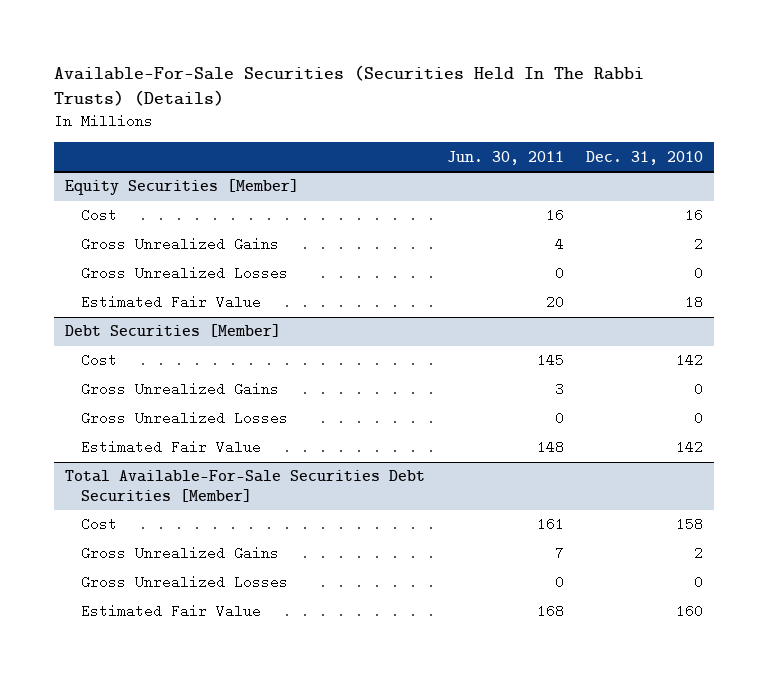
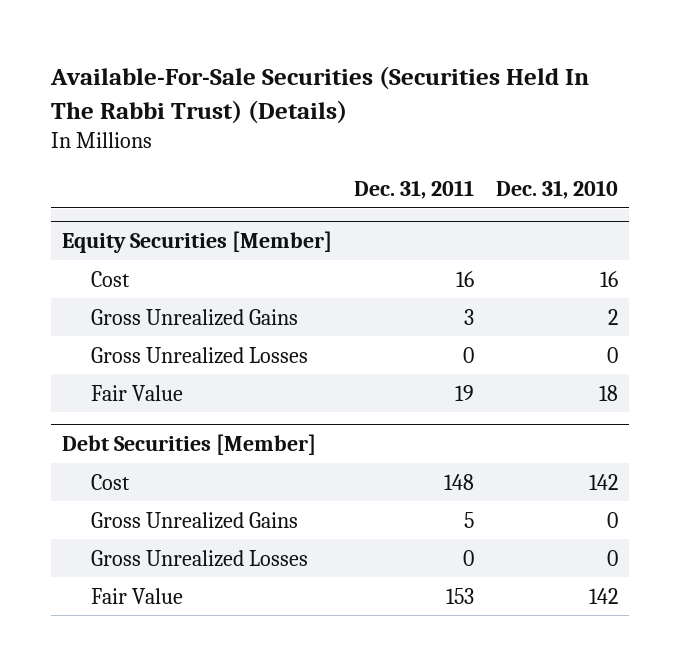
[53,64,644,107] Available-For-Sale Securities (Securities Held In The Rabbi Trusts) (Details) -> [50,65,590,124] Available-For-Sale Securities (Securities Held In The Rabbi Trust) (Details)
[446,150,564,165] Jun. 30, 2011 -> none
none -> [353,180,474,200] Dec. 31, 2011
[81,295,262,310] Estimated Fair Value -> [90,384,183,401] Fair Value
[64,470,425,502] Total Available-For-Sale Securities Debt Securities [Member] -> none
[81,517,118,532] Cost -> none
[81,546,280,561] Gross Unrealized Gains -> none
[81,575,289,590] Gross Unrealized Losses -> none
[81,604,262,619] Estimated Fair Value -> none
[81,440,262,455] Estimated Fair Value -> [90,587,183,604] Fair Value

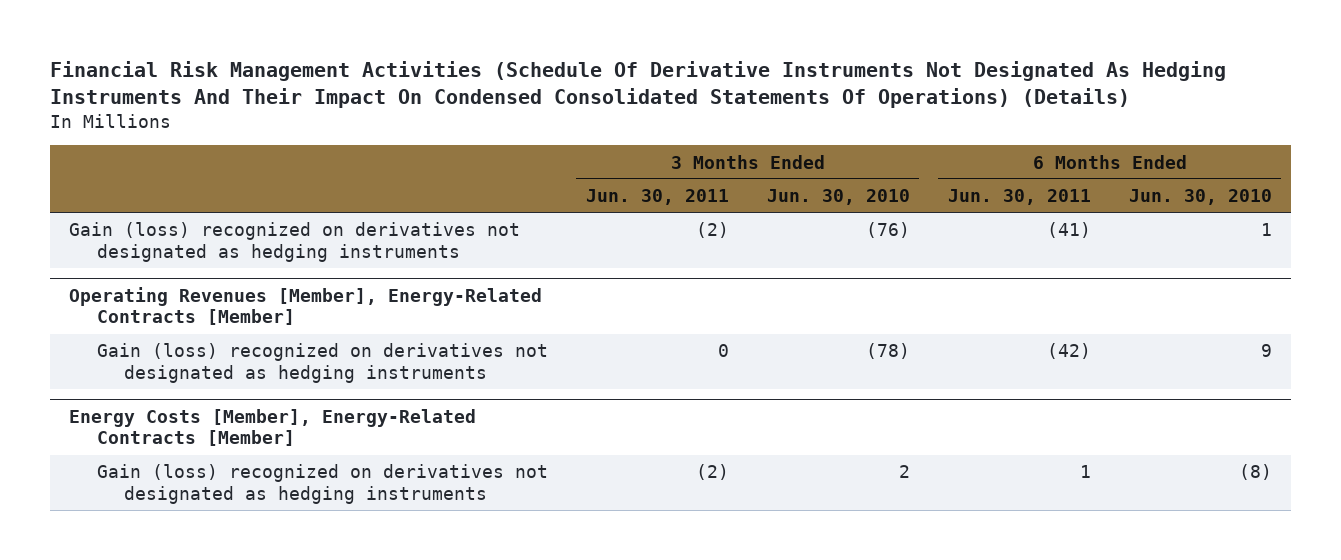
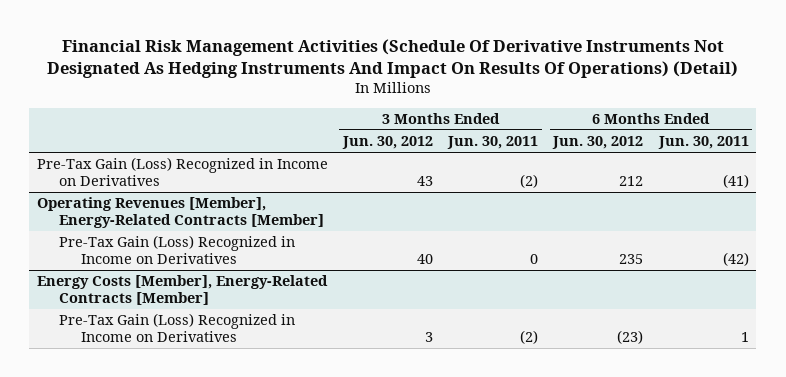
[49,60,1226,109] Financial Risk Management Activities (Schedule Of Derivative Instruments Not Designated As Hedging Instruments And Their Impact On Condensed Consolidated Statements Of Operations) (Details) -> [46,38,738,78] Financial Risk Management Activities (Schedule Of Derivative Instruments Not Designated As Hedging Instruments And Impact On Results Of Operations) (Detail)
[766,188,910,205] Jun. 30, 2010 -> none
[1128,188,1272,205] Jun. 30, 2010 -> none
none -> [342,136,434,150] Jun. 30, 2012
none -> [552,136,644,150] Jun. 30, 2012
[68,222,520,262] Gain (loss) recognized on derivatives not designated as hedging instruments -> [37,157,329,187] Pre-Tax Gain (Loss) Recognized in Income on Derivatives
[96,343,548,383] Gain (loss) recognized on derivatives not designated as hedging instruments -> [58,235,295,265] Pre-Tax Gain (Loss) Recognized in Income on Derivatives
[96,464,548,504] Gain (loss) recognized on derivatives not designated as hedging instruments -> [58,313,295,343] Pre-Tax Gain (Loss) Recognized in Income on Derivatives

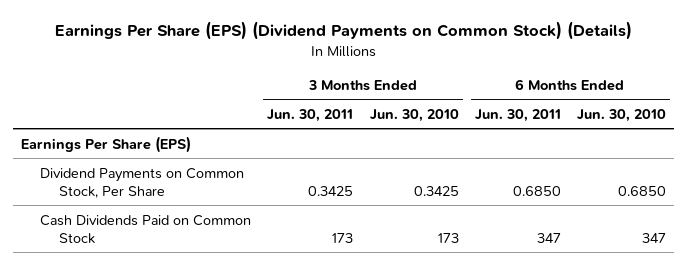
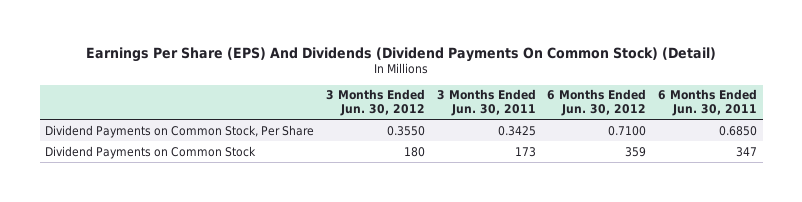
[54,20,632,40] Earnings Per Share (EPS) (Dividend Payments on Common Stock) (Details) -> [86,46,717,62] Earnings Per Share (EPS) And Dividends (Dividend Payments On Common Stock) (Detail)
[369,108,459,122] Jun. 30, 2010 -> none
[576,108,666,122] Jun. 30, 2010 -> none
none -> [326,89,426,116] 3 Months Ended Jun. 30, 2012
none -> [547,89,647,116] 6 Months Ended Jun. 30, 2012
[21,135,192,153] Earnings Per Share (EPS) -> none
[40,214,252,244] Cash Dividends Paid on Common Stock -> [45,145,257,159] Dividend Payments on Common Stock

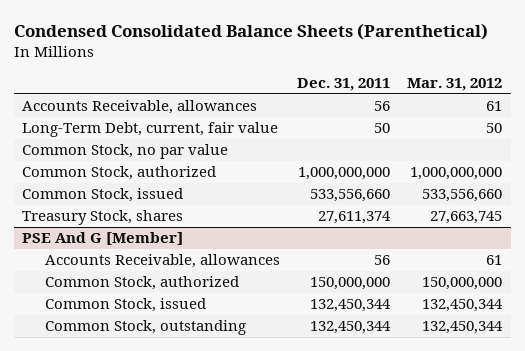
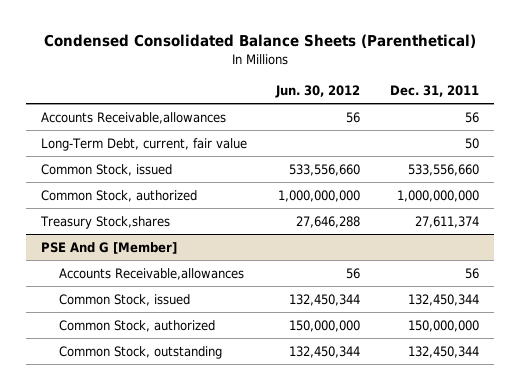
[407,78,503,92] Mar. 31, 2012 -> none
none -> [275,84,361,98] Jun. 30, 2012
[22,100,258,115] Accounts Receivable, allowances -> [40,111,226,124] Accounts Receivable,allowances
[22,144,229,160] Common Stock, no par value -> none
[22,166,217,181] Common Stock, authorized -> [40,189,197,202] Common Stock, authorized
[22,210,184,226] Treasury Stock, shares -> [39,215,170,229] Treasury Stock,shares
[44,254,280,269] Accounts Receivable, allowances -> [59,267,245,280] Accounts Receivable,allowances
[44,276,239,291] Common Stock, authorized -> [59,319,216,332] Common Stock, authorized

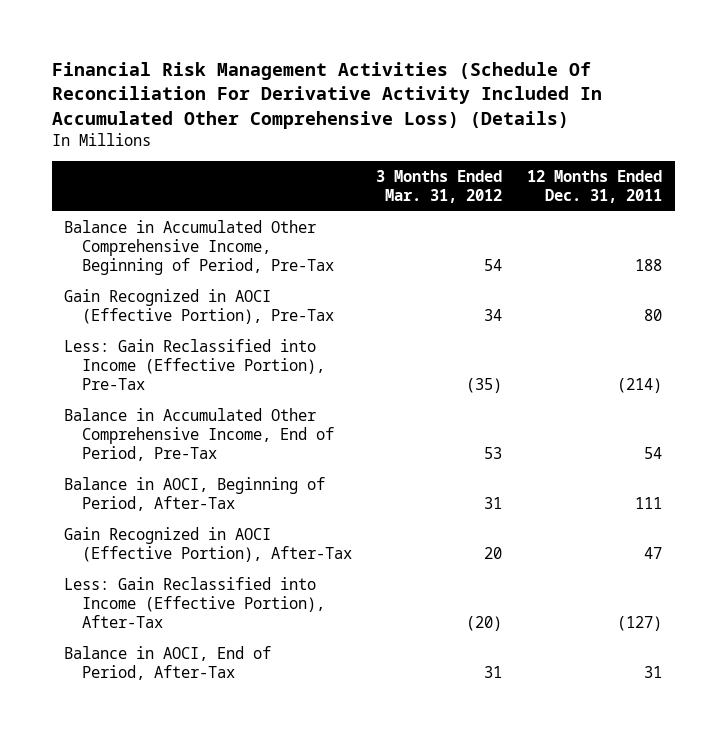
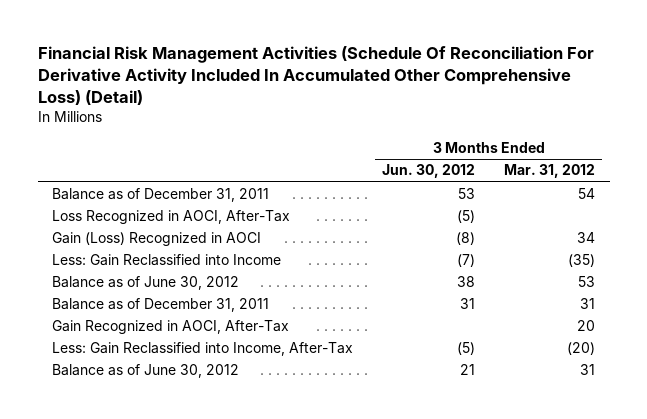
[52,62,603,129] Financial Risk Management Activities (Schedule Of Reconciliation For Derivative Activity Included In Accumulated Other Comprehensive Loss) (Details) -> [37,46,594,106] Financial Risk Management Activities (Schedule Of Reconciliation For Derivative Activity Included In Accumulated Other Comprehensive Loss) (Detail)
[527,170,663,204] 12 Months Ended Dec. 31, 2011 -> none
none -> [382,164,476,179] Jun. 30, 2012
[64,219,334,276] Balance in Accumulated Other Comprehensive Income, Beginning of Period, Pre-Tax -> [52,188,270,203] Balance as of December 31, 2011
none -> [52,210,291,225] Loss Recognized in AOCI, After-Tax
[64,288,334,325] Gain Recognized in AOCI (Effective Portion), Pre-Tax -> [52,232,262,247] Gain (Loss) Recognized in AOCI
[64,338,325,391] Less: Gain Reclassified into Income (Effective Portion), Pre-Tax -> [52,254,282,267] Less: Gain Reclassified into Income
[64,407,334,462] Balance in Accumulated Other Comprehensive Income, End of Period, Pre-Tax -> [52,276,240,291] Balance as of June 30, 2012
[64,476,326,512] Balance in AOCI, Beginning of Period, After-Tax -> [52,298,270,313] Balance as of December 31, 2011
[64,526,352,563] Gain Recognized in AOCI (Effective Portion), After-Tax -> [52,320,290,335] Gain Recognized in AOCI, After-Tax
[64,576,325,629] Less: Gain Reclassified into Income (Effective Portion), After-Tax -> [52,342,354,357] Less: Gain Reclassified into Income, After-Tax
[64,645,272,681] Balance in AOCI, End of Period, After-Tax -> [52,364,240,379] Balance as of June 30, 2012

